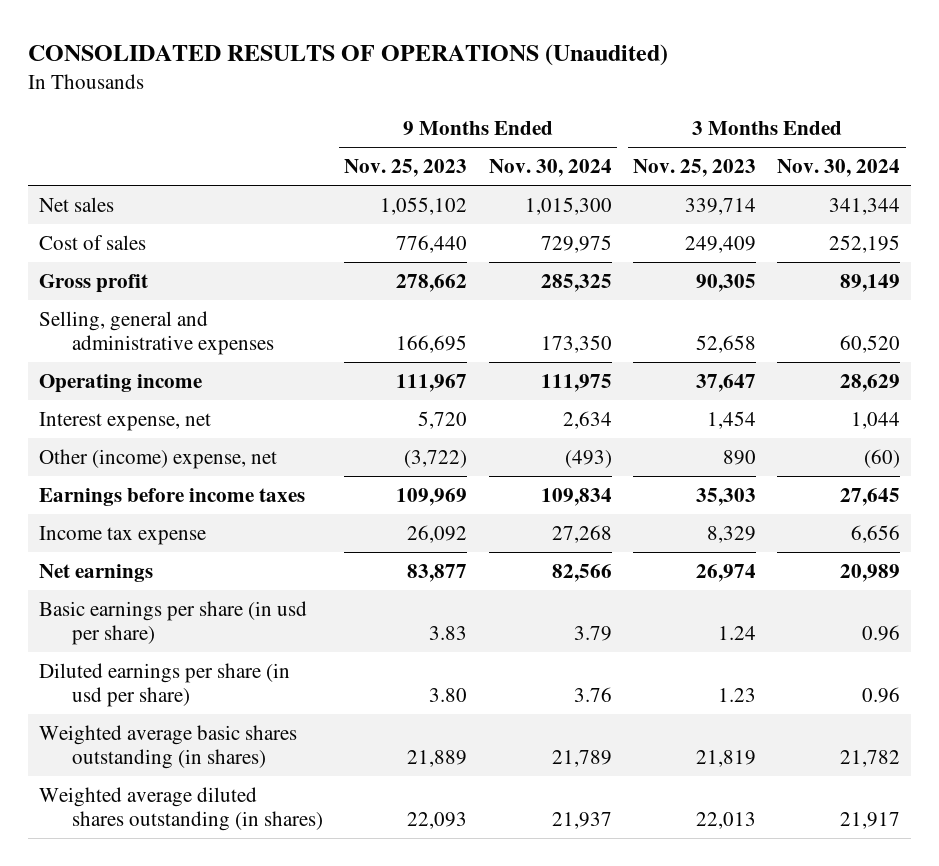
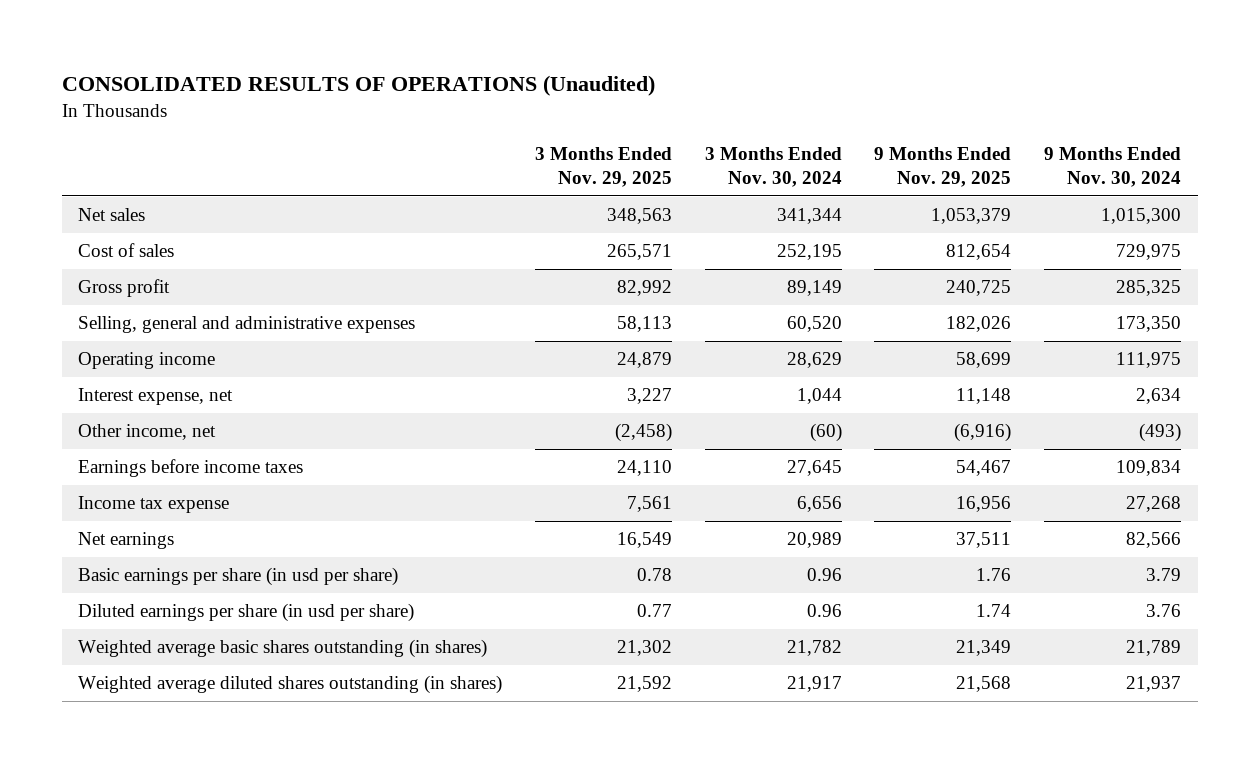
[344,159,468,178] Nov. 25, 2023 -> none
[633,159,757,178] Nov. 25, 2023 -> none
none -> [534,147,672,187] 3 Months Ended Nov. 29, 2025
none -> [874,147,1012,187] 9 Months Ended Nov. 29, 2025
[38,448,277,469] Other (income) expense, net -> [78,424,217,441] Other income, net

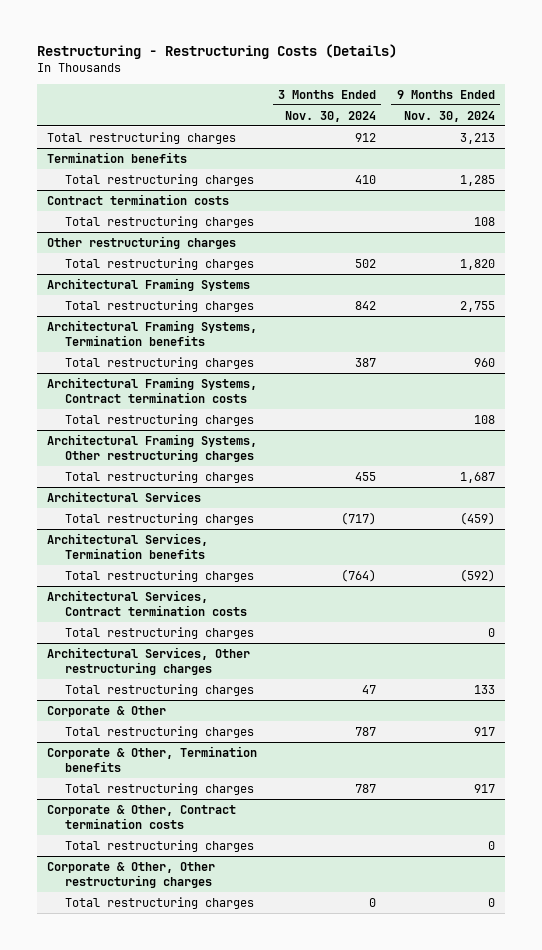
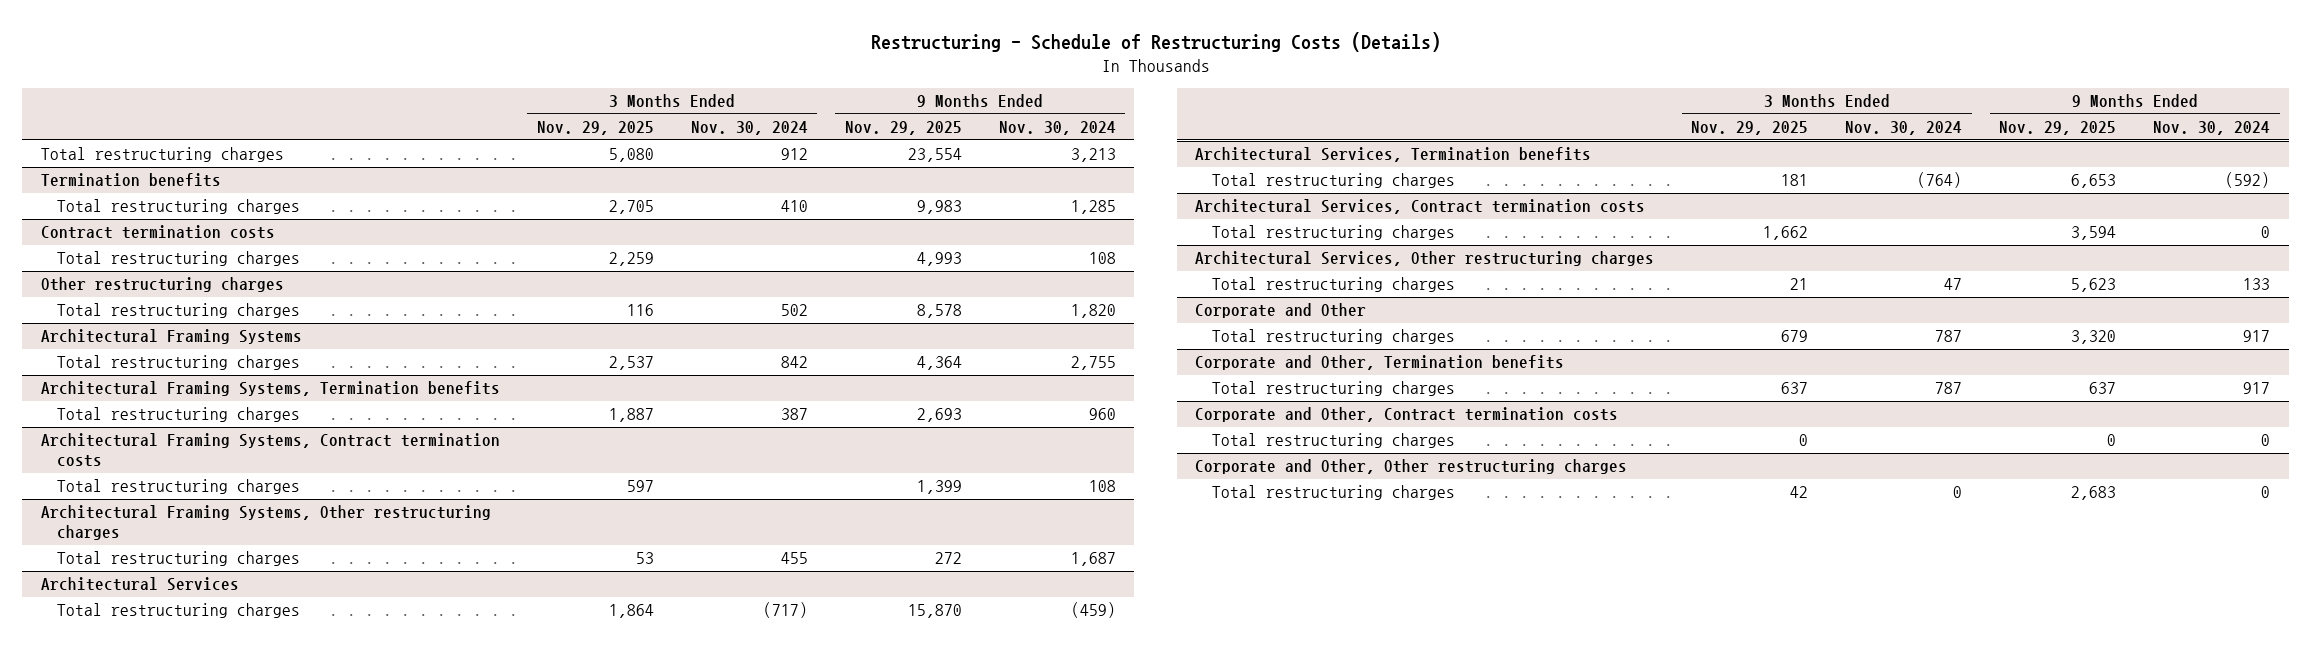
[36,43,397,59] Restructuring - Restructuring Costs (Details) -> [870,32,1441,53] Restructuring - Schedule of Restructuring Costs (Details)
none -> [536,121,654,136] Nov. 29, 2025
none -> [844,121,962,136] Nov. 29, 2025
[47,705,167,717] Corporate & Other -> [1195,303,1367,319] Corporate and Other
[47,745,258,773] Corporate & Other, Termination benefits -> [1195,355,1565,371] Corporate and Other, Termination benefits
[47,804,237,830] Corporate & Other, Contract termination costs -> [1195,407,1619,423] Corporate and Other, Contract termination costs
[47,861,216,889] Corporate & Other, Other restructuring charges -> [1195,459,1628,475] Corporate and Other, Other restructuring charges

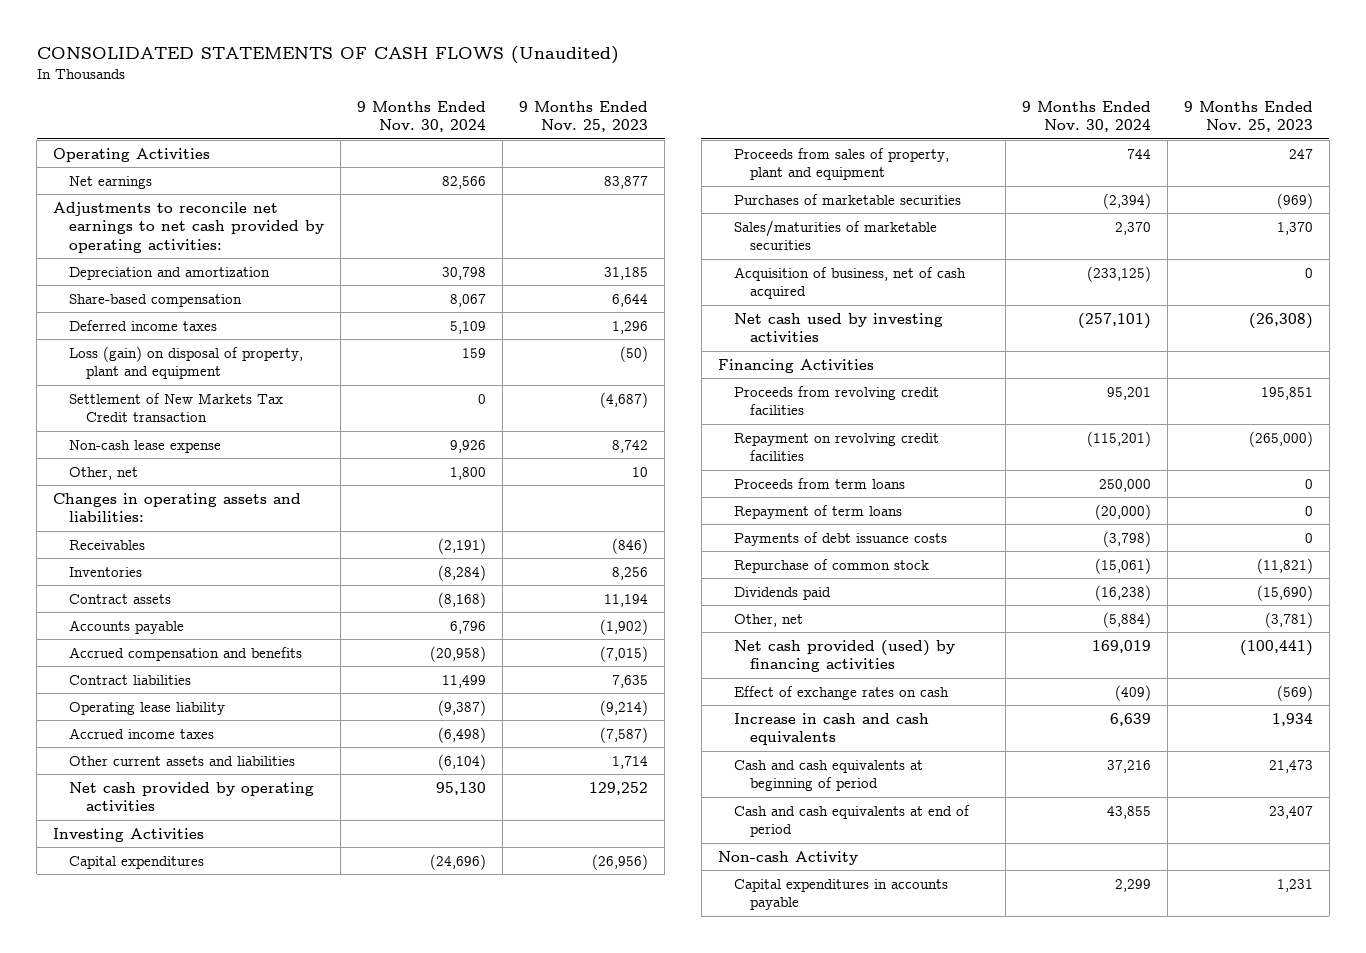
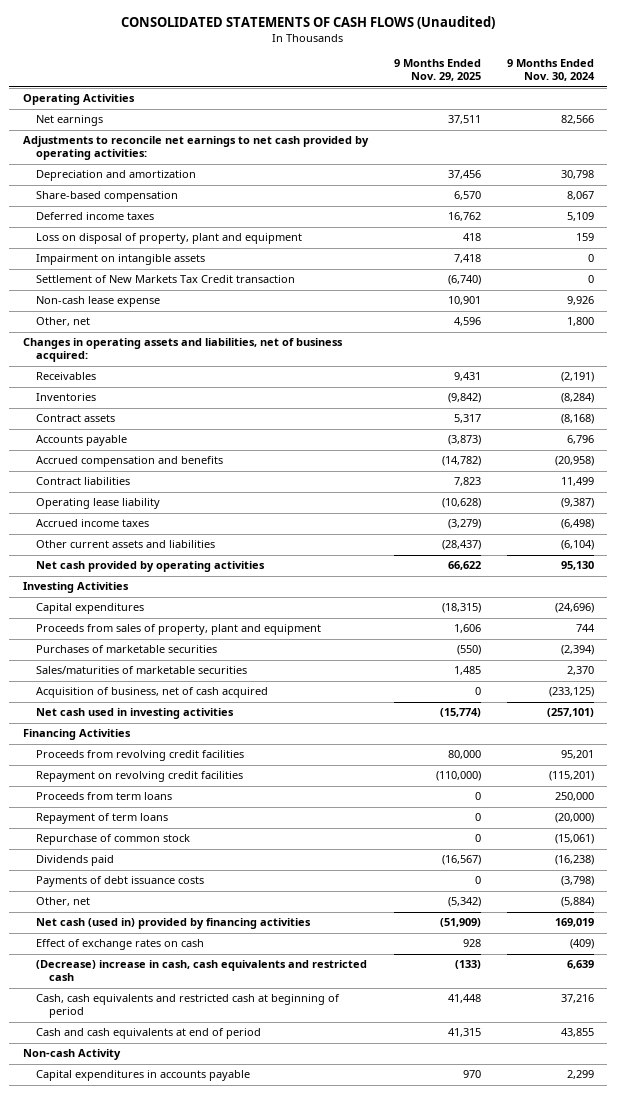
[519,100,649,133] 9 Months Ended Nov. 25, 2023 -> none
none -> [393,59,481,82] 9 Months Ended Nov. 29, 2025
[69,345,304,380] Loss (gain) on disposal of property, plant and equipment -> [36,233,303,245] Loss on disposal of property, plant and equipment
none -> [36,254,206,266] Impairment on intangible assets
[53,492,302,523] Changes in operating assets and liabilities: -> [22,338,343,363] Changes in operating assets and liabilities, net of business acquired:
[733,312,943,343] Net cash used by investing activities -> [36,708,235,720] Net cash used in investing activities
[733,531,947,546] Payments of debt issuance costs -> [36,876,205,888] Payments of debt issuance costs
[733,639,955,673] Net cash provided (used) by financing activities -> [36,918,312,930] Net cash (used in) provided by financing activities
[733,712,929,746] Increase in cash and cash equivalents -> [36,960,368,982] (Decrease) increase in cash, cash equivalents and restricted cash
[733,759,923,792] Cash and cash equivalents at beginning of period -> [36,994,341,1019] Cash, cash equivalents and restricted cash at beginning of period

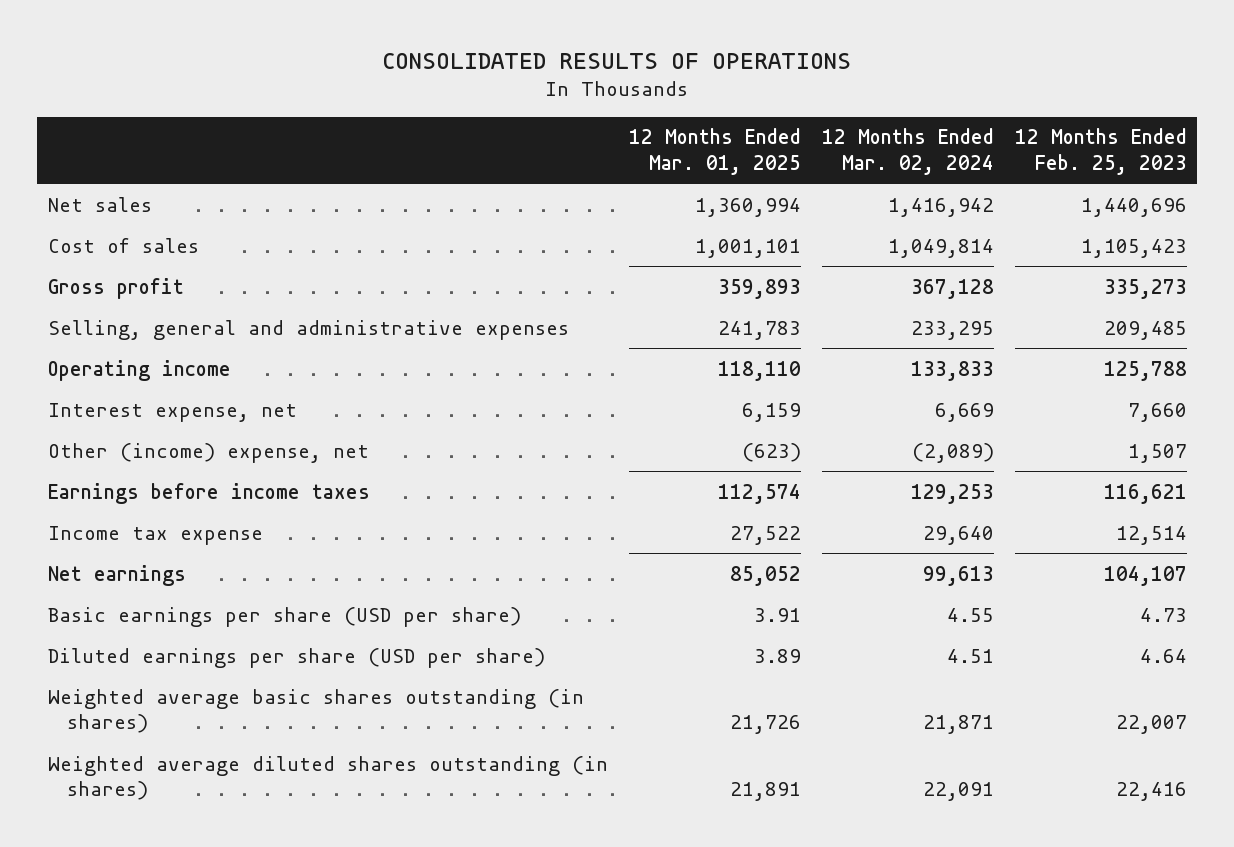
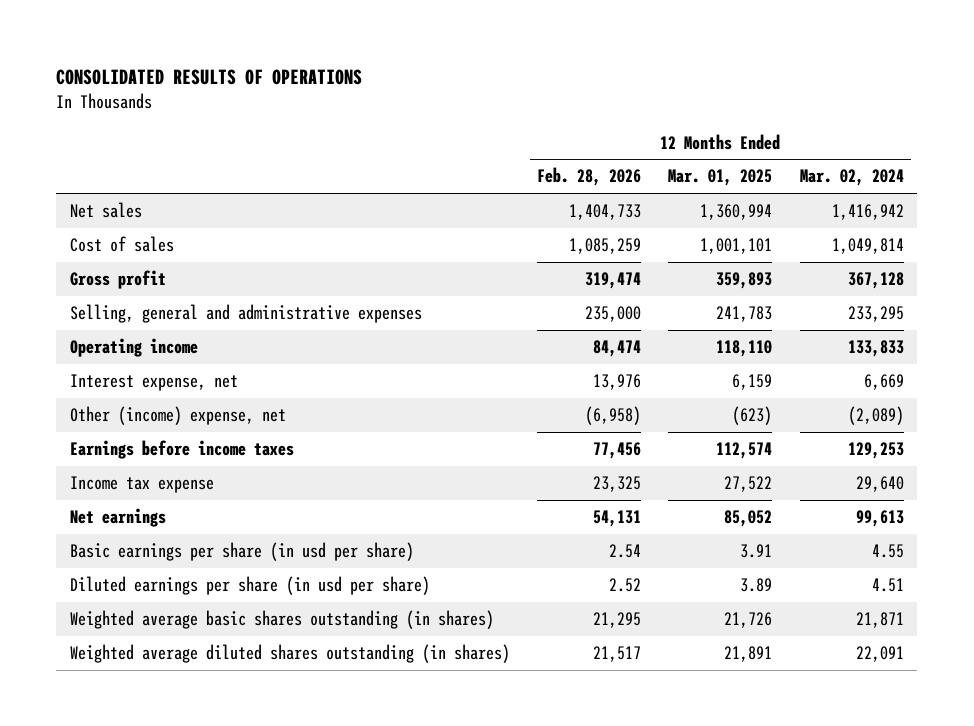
[1014,128,1187,175] 12 Months Ended Feb. 25, 2023 -> none
none -> [537,167,642,187] Feb. 28, 2026
[47,606,521,627] Basic earnings per share (USD per share) -> [69,542,414,562] Basic earnings per share (in usd per share)
[47,647,545,668] Diluted earnings per share (USD per share) -> [69,576,430,596] Diluted earnings per share (in usd per share)

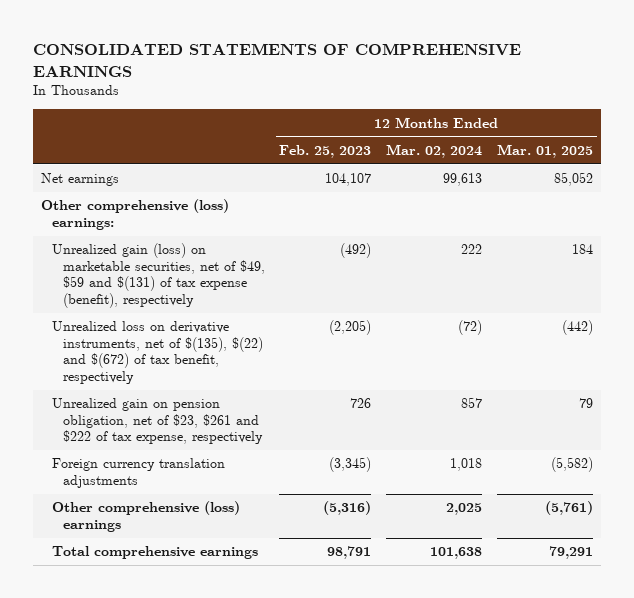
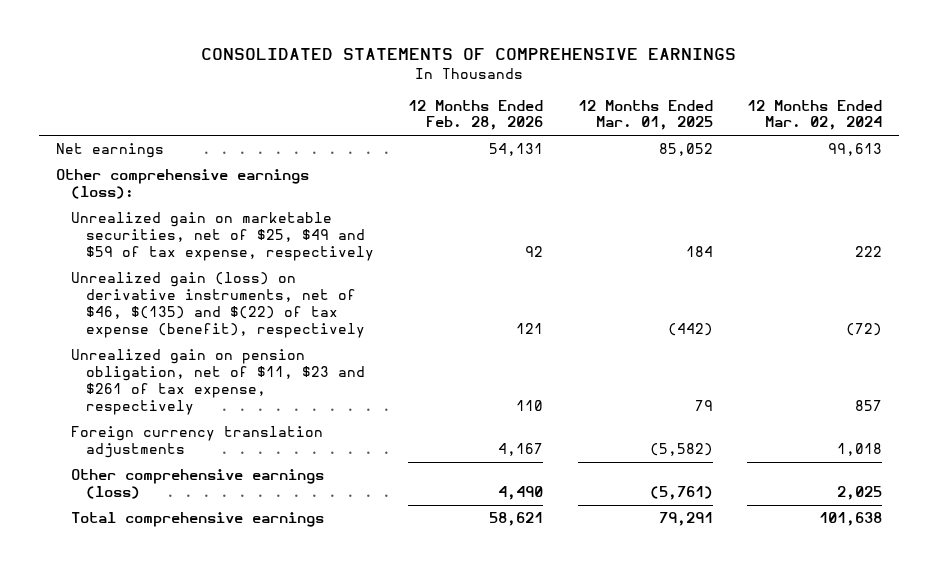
[279,144,372,158] Feb. 25, 2023 -> none
none -> [408,99,544,131] 12 Months Ended Feb. 28, 2026
[40,199,229,230] Other comprehensive (loss) earnings: -> [55,169,309,200] Other comprehensive earnings (loss):
[51,243,265,308] Unrealized gain (loss) on marketable securities, net of $49, $59 and $(131) of tax expense (benefit), respectively -> [70,212,375,261] Unrealized gain on marketable securities, net of $25, $49 and $59 of tax expense, respectively
[51,321,263,384] Unrealized loss on derivative instruments, net of $(135), $(22) and $(672) of tax benefit, respectively -> [70,272,366,338] Unrealized gain (loss) on derivative instruments, net of $46, $(135) and $(22) of tax expense (benefit), respectively
[51,398,263,445] Unrealized gain on pension obligation, net of $23, $261 and $222 of tax expense, respectively -> [70,349,366,415] Unrealized gain on pension obligation, net of $11, $23 and $261 of tax expense, respectively
[51,501,240,532] Other comprehensive (loss) earnings -> [70,469,324,500] Other comprehensive earnings (loss)

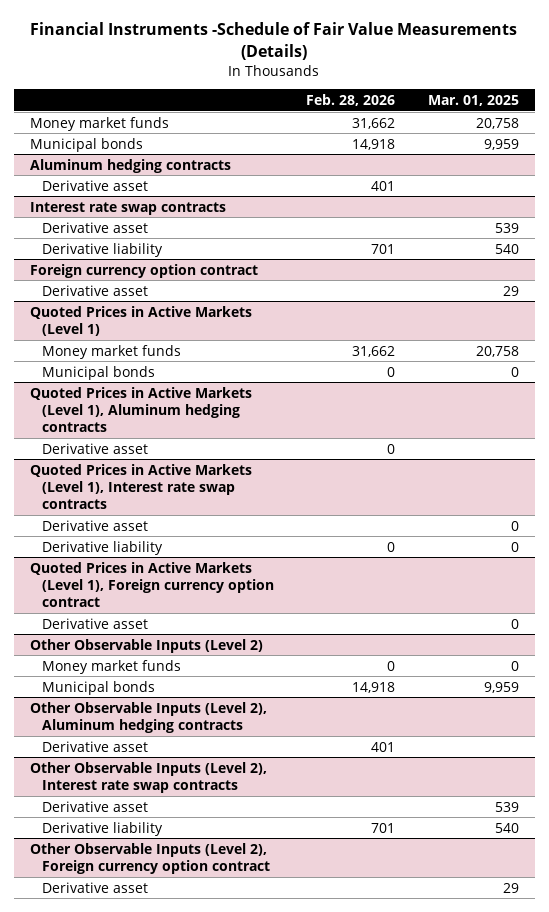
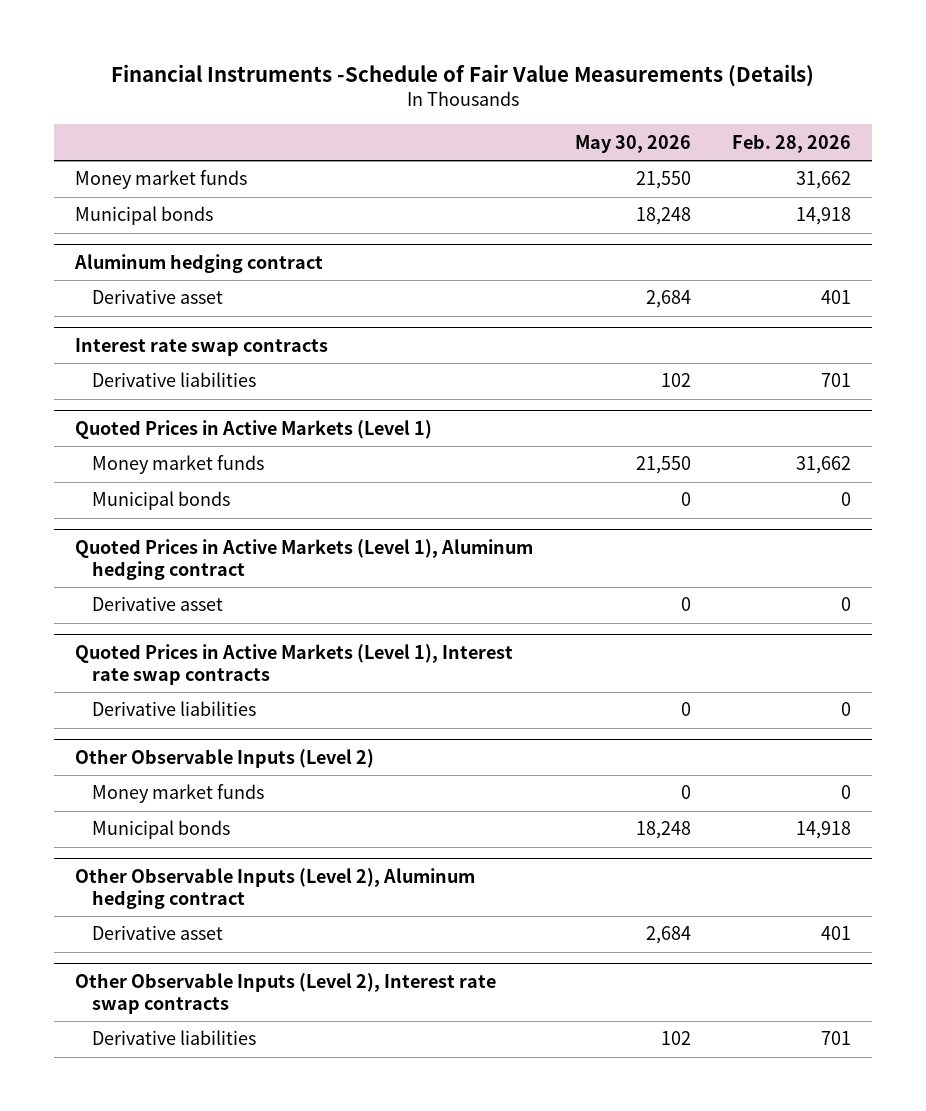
[427,94,519,106] Mar. 01, 2025 -> none
none -> [574,134,691,153] May 30, 2026
[30,158,232,173] Aluminum hedging contracts -> [73,253,323,273] Aluminum hedging contract
[41,221,148,233] Derivative asset -> none
[30,263,259,278] Foreign currency option contract -> none
[41,284,148,296] Derivative asset -> none
[41,242,163,257] Derivative liability -> [92,372,257,388] Derivative liabilities
[30,386,253,433] Quoted Prices in Active Markets (Level 1), Aluminum hedging contracts -> [74,538,533,580] Quoted Prices in Active Markets (Level 1), Aluminum hedging contract
[41,519,148,531] Derivative asset -> none
[30,561,274,608] Quoted Prices in Active Markets (Level 1), Foreign currency option contract -> none
[41,617,148,629] Derivative asset -> none
[41,540,163,555] Derivative liability -> [92,701,257,717] Derivative liabilities
[30,701,268,733] Other Observable Inputs (Level 2), Aluminum hedging contracts -> [74,867,475,909] Other Observable Inputs (Level 2), Aluminum hedging contract
[41,800,148,812] Derivative asset -> none
[30,842,270,874] Other Observable Inputs (Level 2), Foreign currency option contract -> none
[41,881,148,893] Derivative asset -> none
[41,821,163,836] Derivative liability -> [92,1030,257,1046] Derivative liabilities

